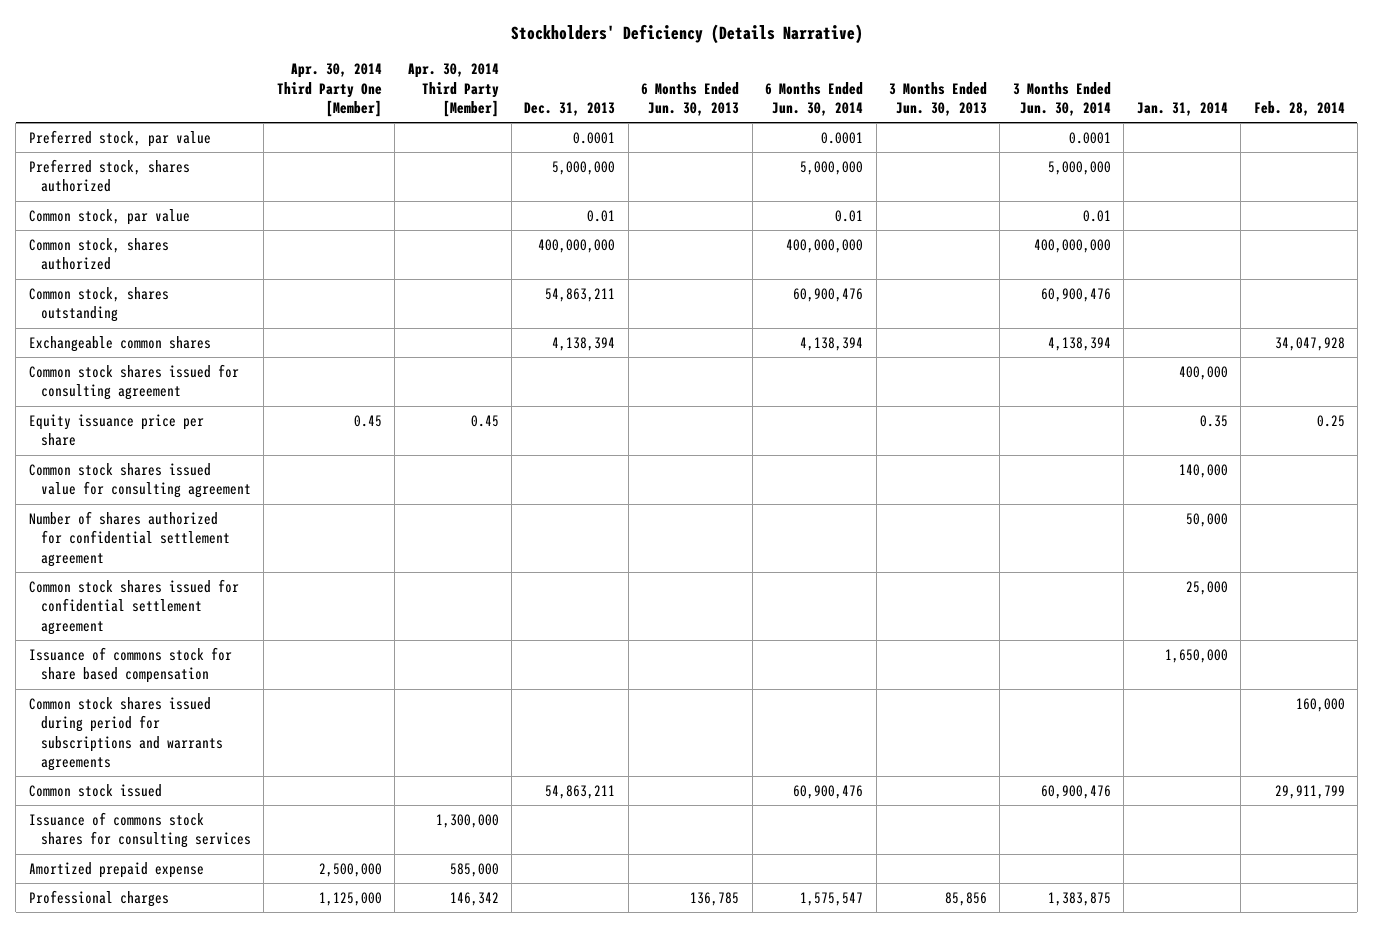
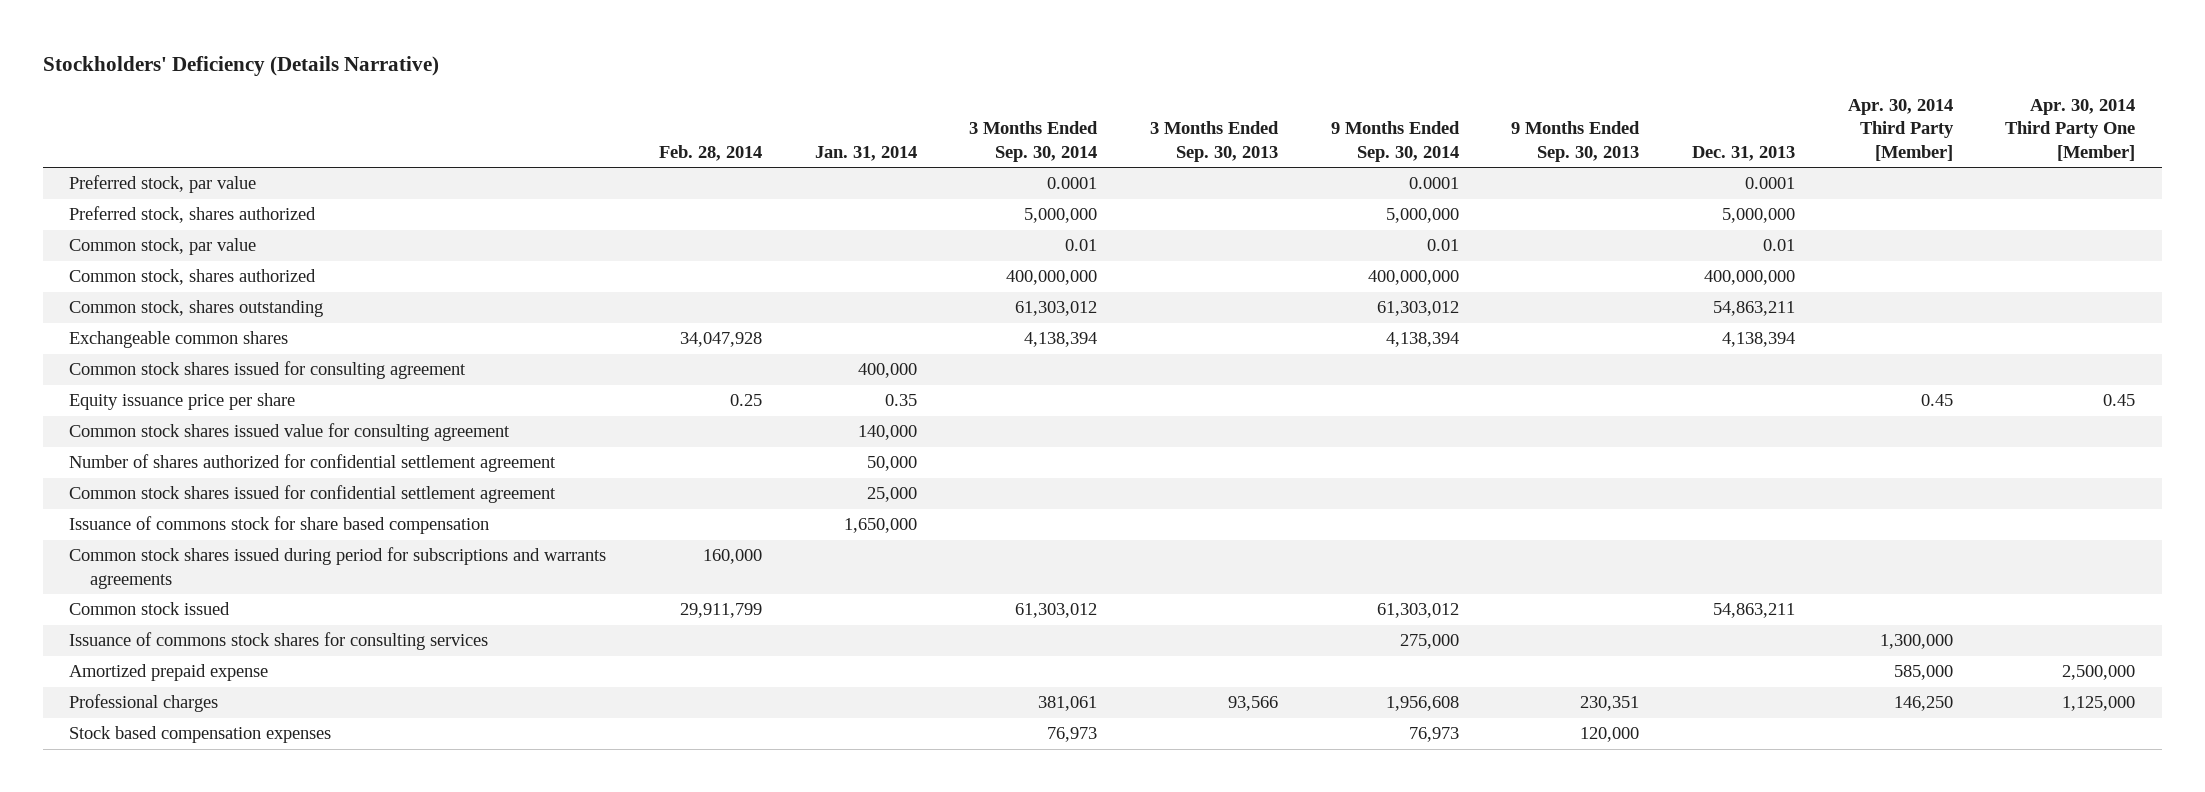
[641,81,740,116] 6 Months Ended Jun. 30, 2013 -> none
[765,81,864,116] 6 Months Ended Jun. 30, 2014 -> none
[889,81,988,116] 3 Months Ended Jun. 30, 2013 -> none
[1012,81,1111,116] 3 Months Ended Jun. 30, 2014 -> none
none -> [969,121,1099,162] 3 Months Ended Sep. 30, 2014
none -> [1149,121,1279,162] 3 Months Ended Sep. 30, 2013
none -> [1330,121,1460,162] 9 Months Ended Sep. 30, 2014
none -> [1511,121,1641,162] 9 Months Ended Sep. 30, 2013
[449,892,499,907] 146,342 -> [1893,696,1953,712] 146,250
none -> [69,726,332,744] Stock based compensation expenses

